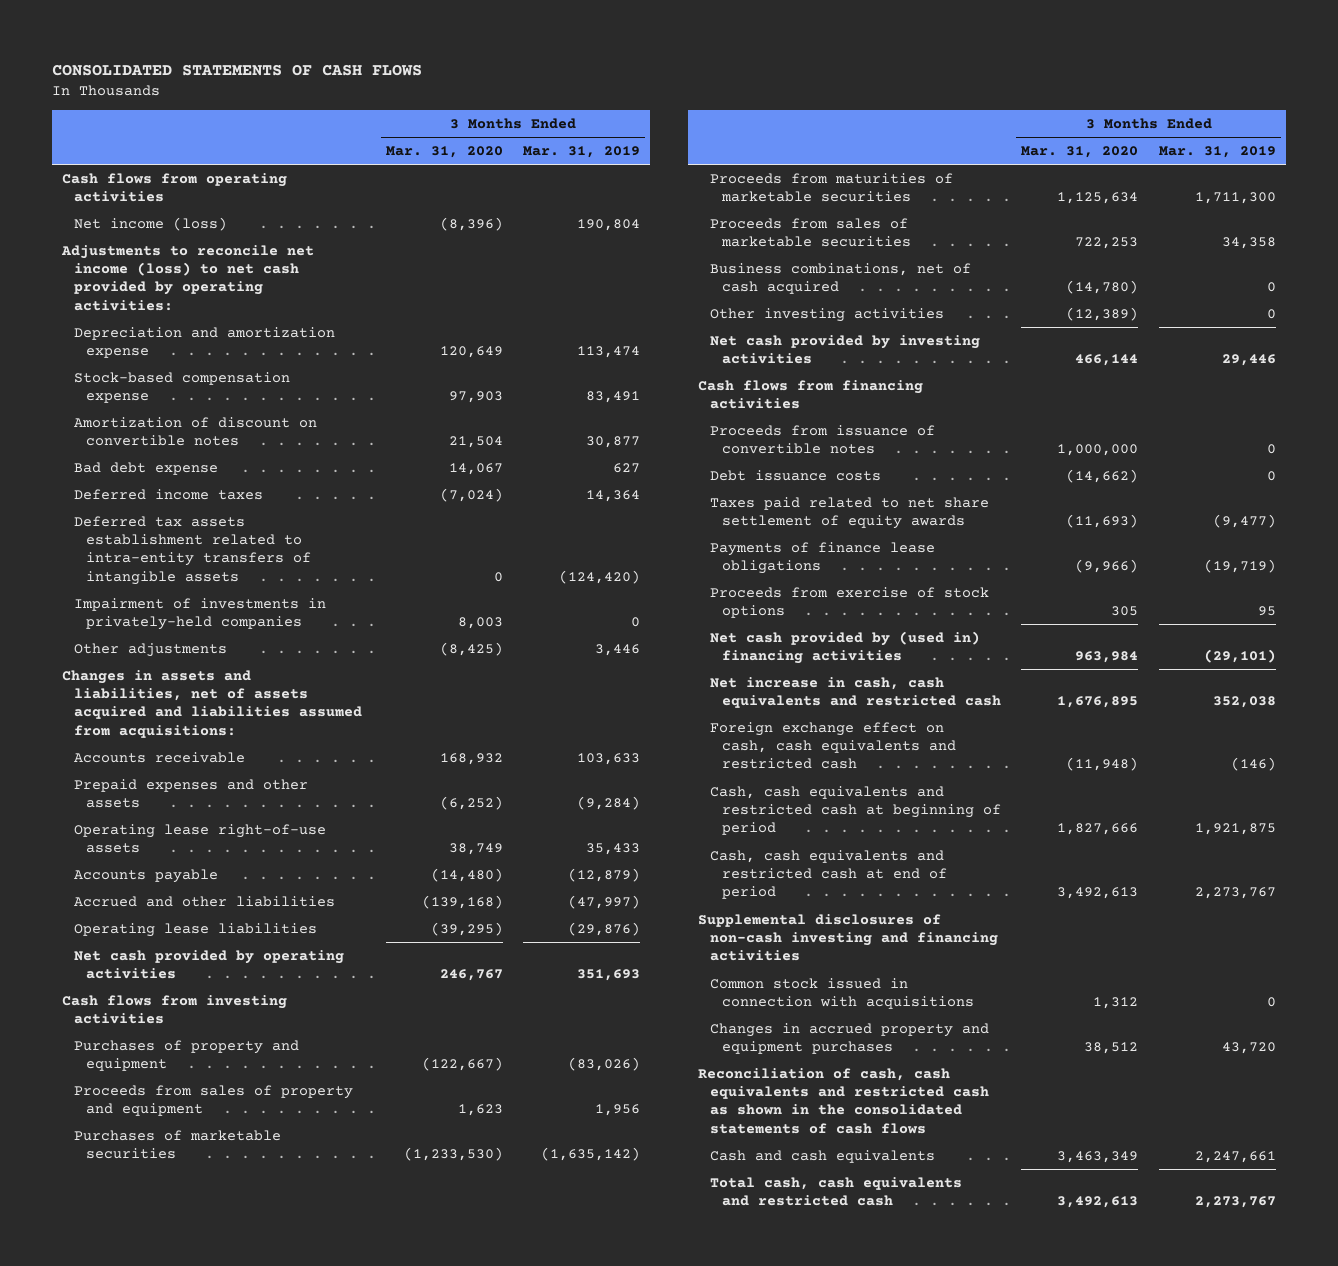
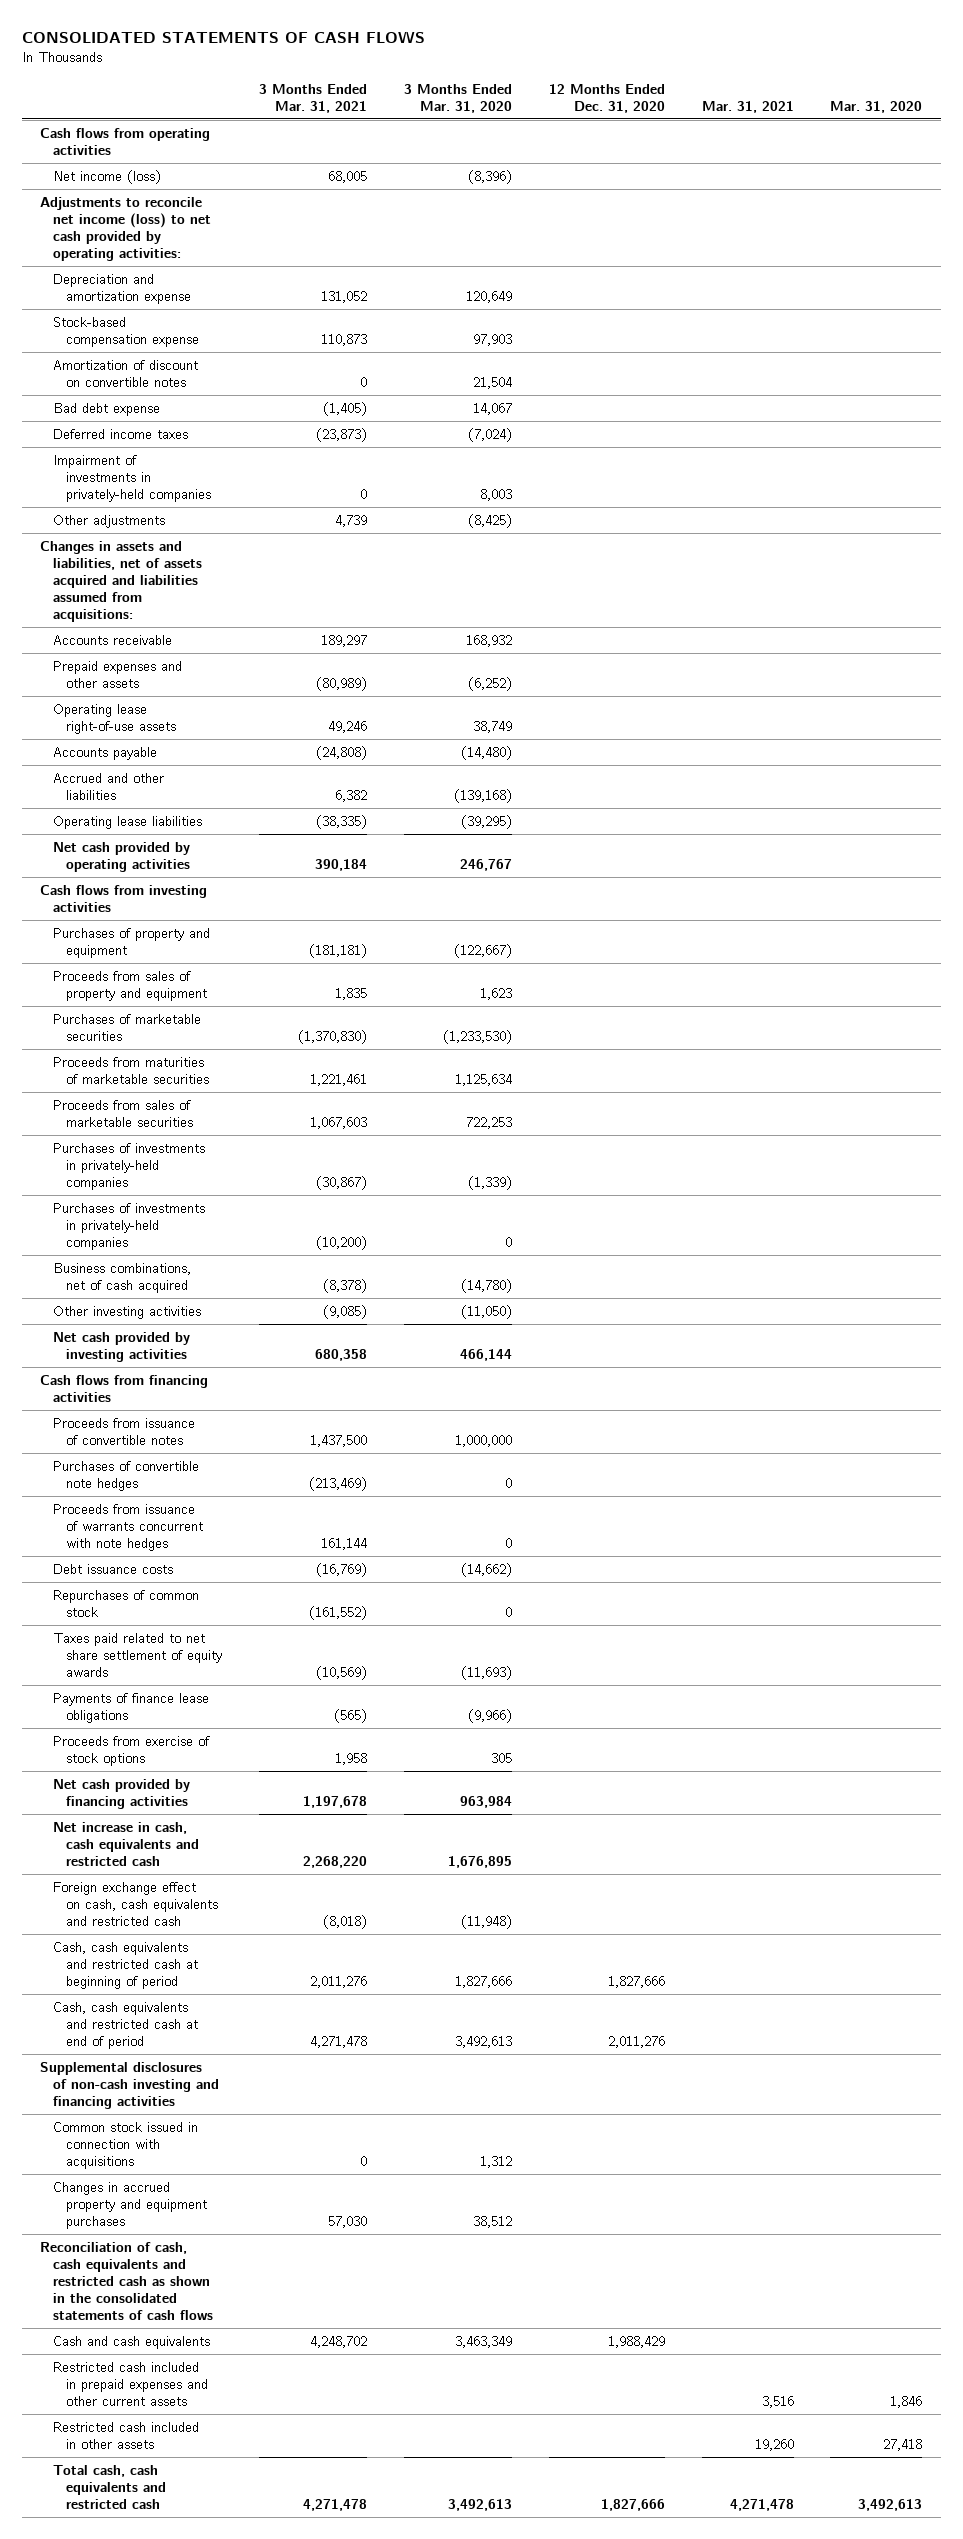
[523,146,641,159] Mar. 31, 2019 -> none
none -> [259,83,368,113] 3 Months Ended Mar. 31, 2021
none -> [548,83,665,113] 12 Months Ended Dec. 31, 2020
none -> [701,100,794,113] Mar. 31, 2021
none -> [830,100,923,113] Mar. 31, 2020
[74,515,312,585] Deferred tax assets establishment related to intra-entity transfers of intangible assets -> none
none -> [53,1142,206,1190] Purchases of investments in privately-held companies
none -> [53,1202,206,1250] Purchases of investments in privately-held companies
[1066,306,1139,321] (12,389) -> [460,1304,512,1319] (11,050)
none -> [53,1460,200,1491] Purchases of convertible note hedges
none -> [53,1503,204,1551] Proceeds from issuance of warrants concurrent with note hedges
none -> [53,1589,200,1617] Repurchases of common stock
[709,630,980,665] Net cash provided by (used in) financing activities -> [53,1778,191,1809] Net cash provided by financing activities
none -> [53,2361,209,2406] Restricted cash included in prepaid expenses and other current assets
none -> [53,2421,200,2449] Restricted cash included in other assets

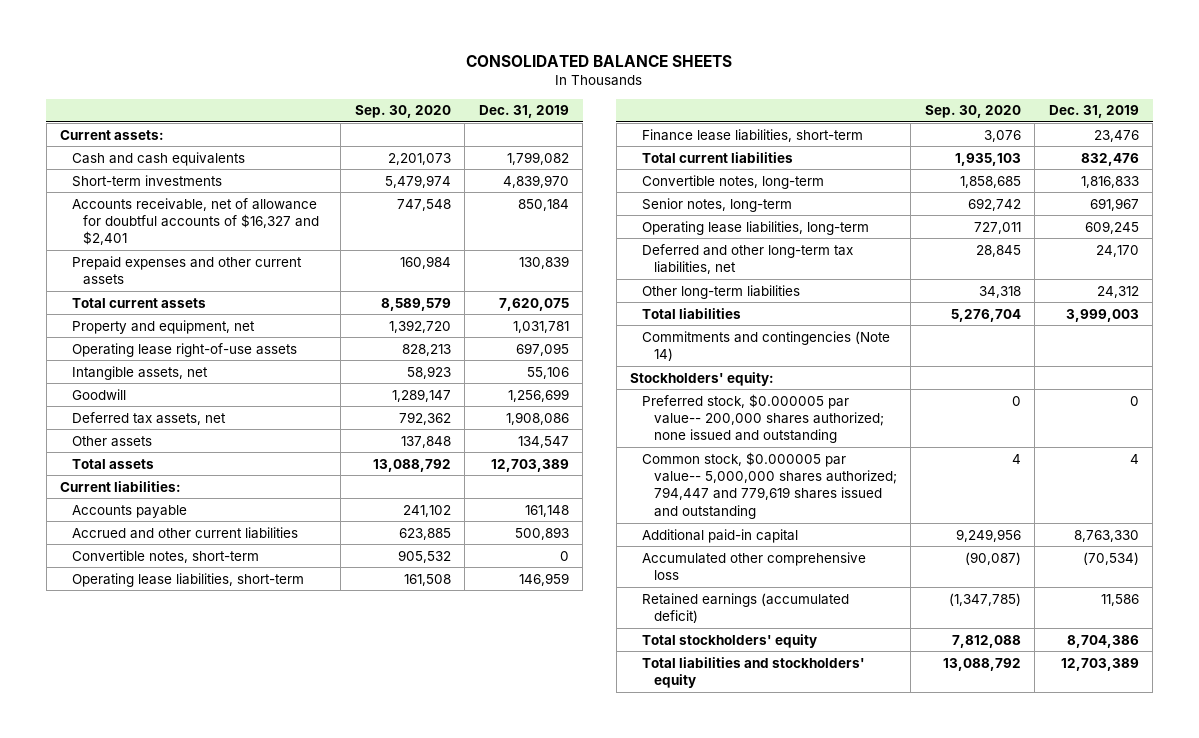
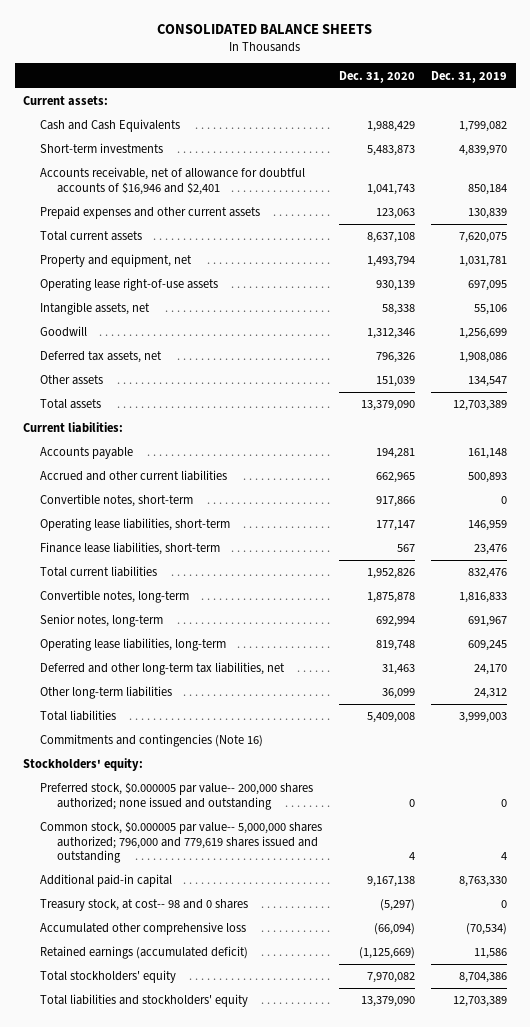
[354,105,451,119] Sep. 30, 2020 -> none
none -> [338,70,415,83] Dec. 31, 2020
[71,151,245,166] Cash and cash equivalents -> [39,119,180,133] Cash and Cash Equivalents
[71,197,320,246] Accounts receivable, net of allowance for doubtful accounts of $16,327 and $2,401 -> [39,167,305,195] Accounts receivable, net of allowance for doubtful accounts of $16,946 and $2,401
[642,330,891,361] Commitments and contingencies (Note 14) -> [39,734,263,748] Commitments and contingencies (Note 16)
[642,451,897,519] Common stock, $0.000005 par value-- 5,000,000 shares authorized; 794,447 and 779,619 shares issued and outstanding -> [39,821,322,864] Common stock, $0.000005 par value-- 5,000,000 shares authorized; 796,000 and 779,619 shares issued and outstanding
none -> [39,899,248,912] Treasury stock, at cost-- 98 and 0 shares

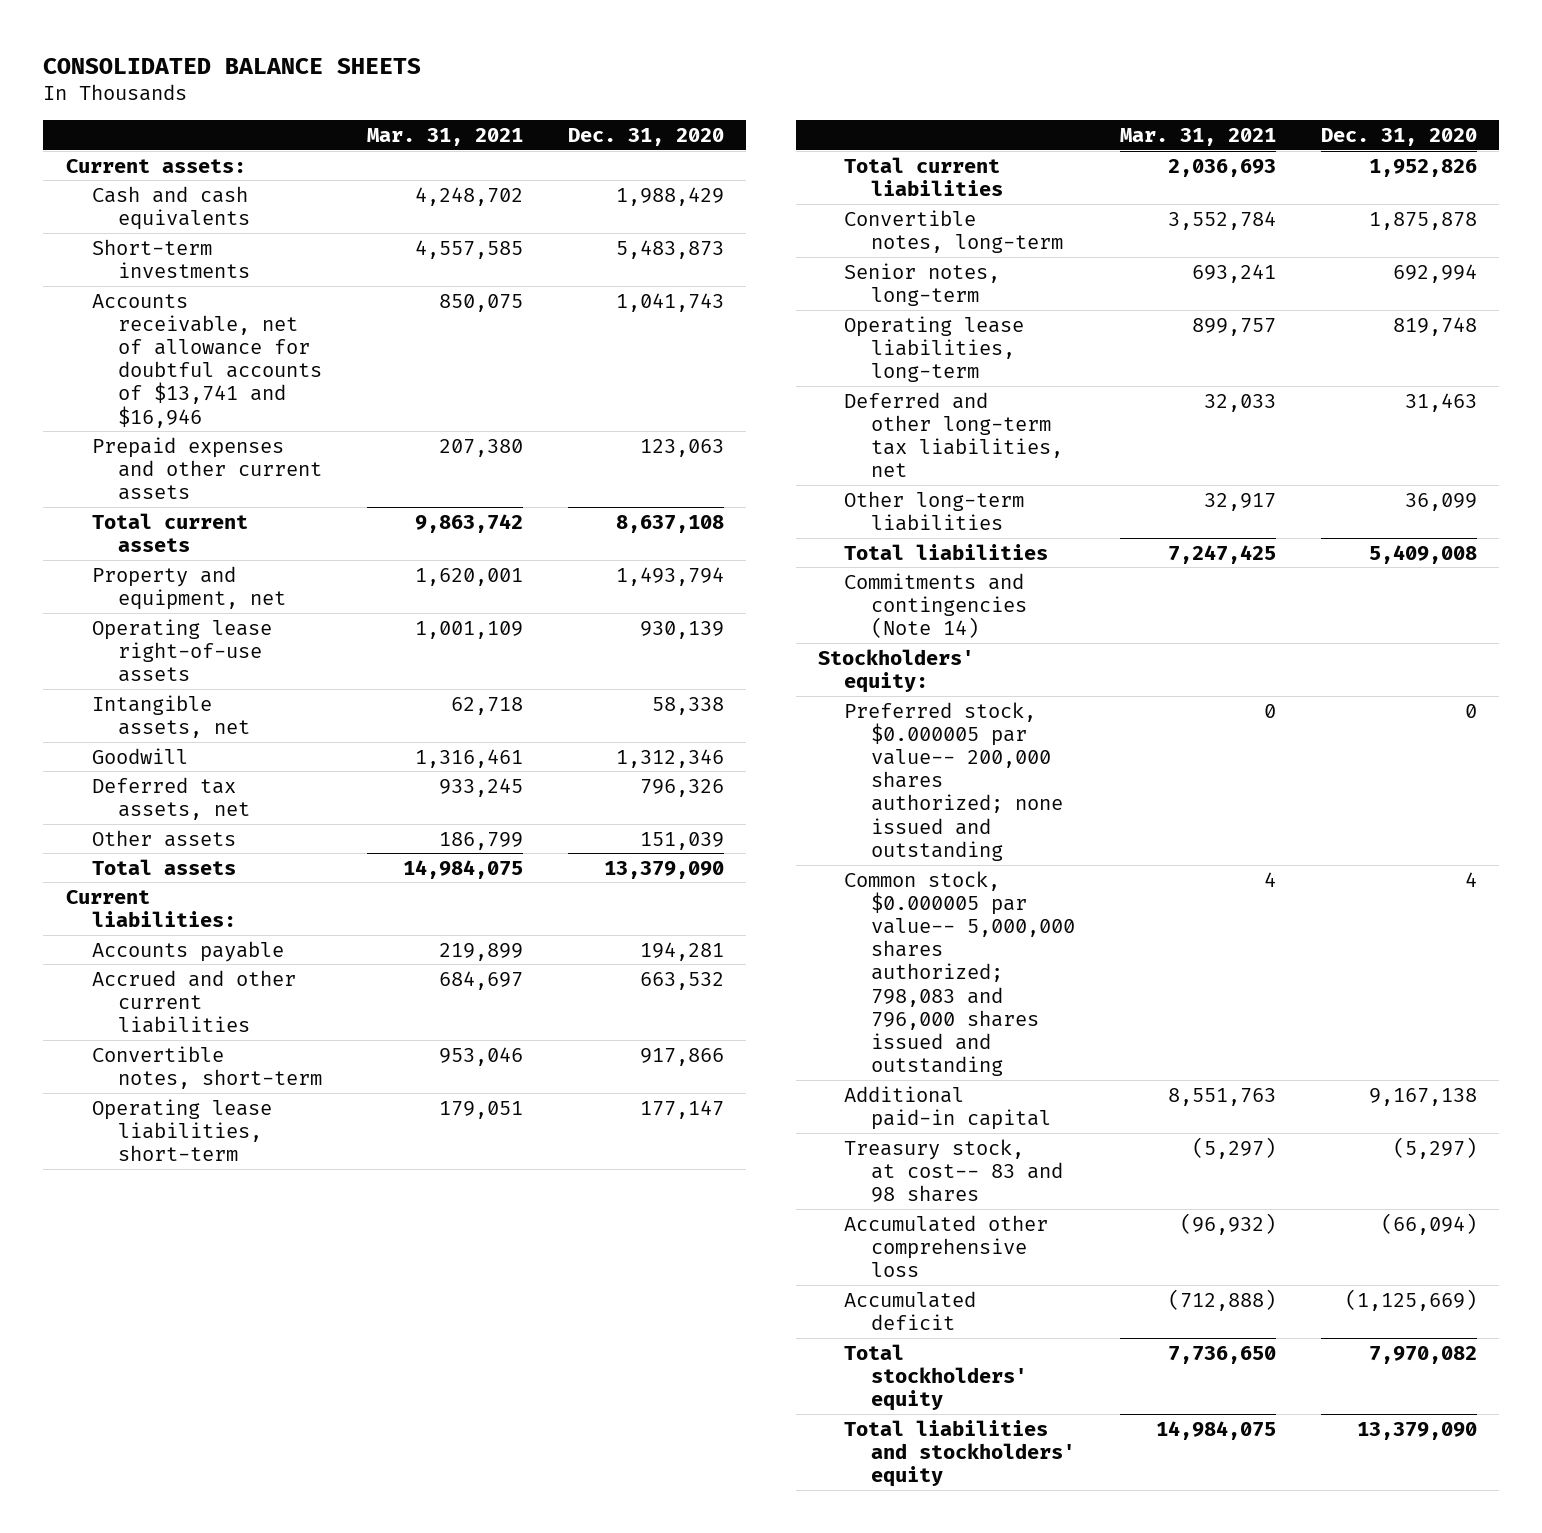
[431,70,508,83] Dec. 31, 2019 -> none
none -> [366,127,523,146] Mar. 31, 2021
[39,119,180,133] Cash and Cash Equivalents -> [91,185,250,230] Cash and cash equivalents
[39,167,305,195] Accounts receivable, net of allowance for doubtful accounts of $16,946 and $2,401 -> [91,293,322,428] Accounts receivable, net of allowance for doubtful accounts of $13,741 and $16,946
[375,472,415,484] 662,965 -> [639,971,724,990] 663,532
[39,542,220,556] Finance lease liabilities, short-term -> none
[39,734,263,748] Commitments and contingencies (Note 16) -> [844,572,1027,639] Commitments and contingencies (Note 14)
[39,821,322,864] Common stock, $0.000005 par value-- 5,000,000 shares authorized; 796,000 and 779,619 shares issued and outstanding -> [844,870,1075,1077] Common stock, $0.000005 par value-- 5,000,000 shares authorized; 798,083 and 796,000 shares issued and outstanding
[39,899,248,912] Treasury stock, at cost-- 98 and 0 shares -> [844,1138,1063,1203] Treasury stock, at cost-- 83 and 98 shares
[39,946,248,960] Retained earnings (accumulated deficit) -> [844,1290,977,1330] Accumulated deficit

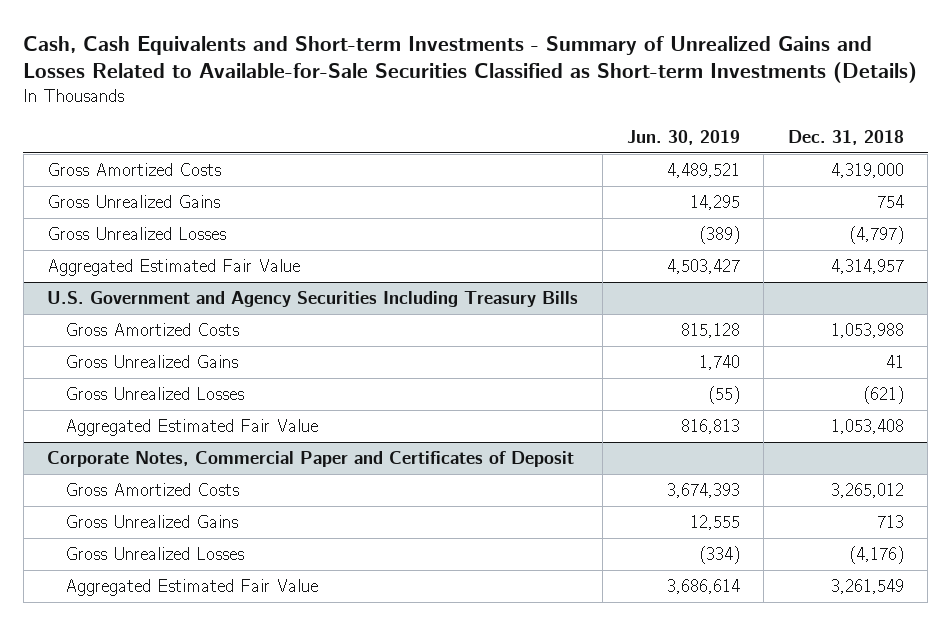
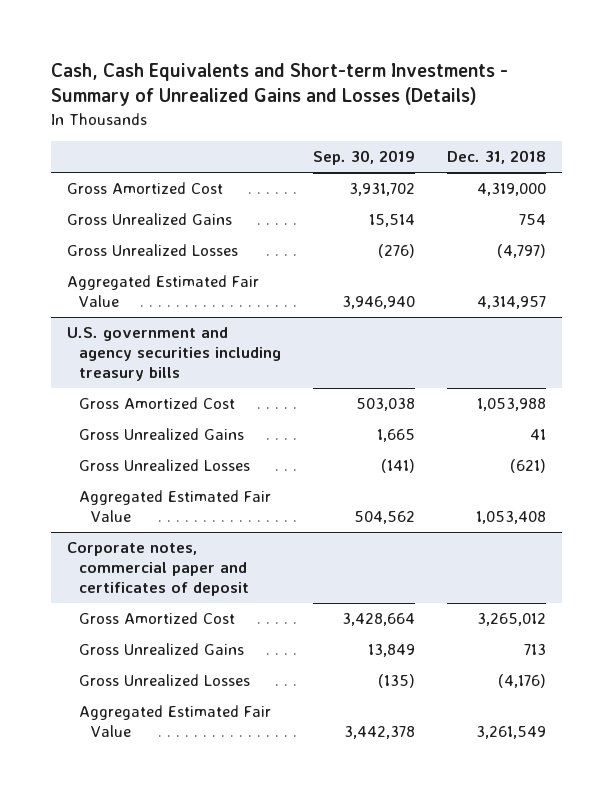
[23,35,918,84] Cash, Cash Equivalents and Short-term Investments - Summary of Unrealized Gains and Losses Related to Available-for-Sale Securities Classified as Short-term Investments (Details) -> [51,62,509,107] Cash, Cash Equivalents and Short-term Investments - Summary of Unrealized Gains and Losses (Details)
[626,129,740,145] Jun. 30, 2019 -> none
none -> [312,150,415,166] Sep. 30, 2019
[47,163,222,177] Gross Amortized Costs -> [67,182,224,195] Gross Amortized Cost
[47,291,579,308] U.S. Government and Agency Securities Including Treasury Bills -> [67,327,281,382] U.S. government and agency securities including treasury bills
[64,323,239,337] Gross Amortized Costs -> [78,397,235,410] Gross Amortized Cost
[47,451,575,468] Corporate Notes, Commercial Paper and Certificates of Deposit -> [67,542,249,597] Corporate notes, commercial paper and certificates of deposit
[64,483,239,497] Gross Amortized Costs -> [78,612,235,625] Gross Amortized Cost

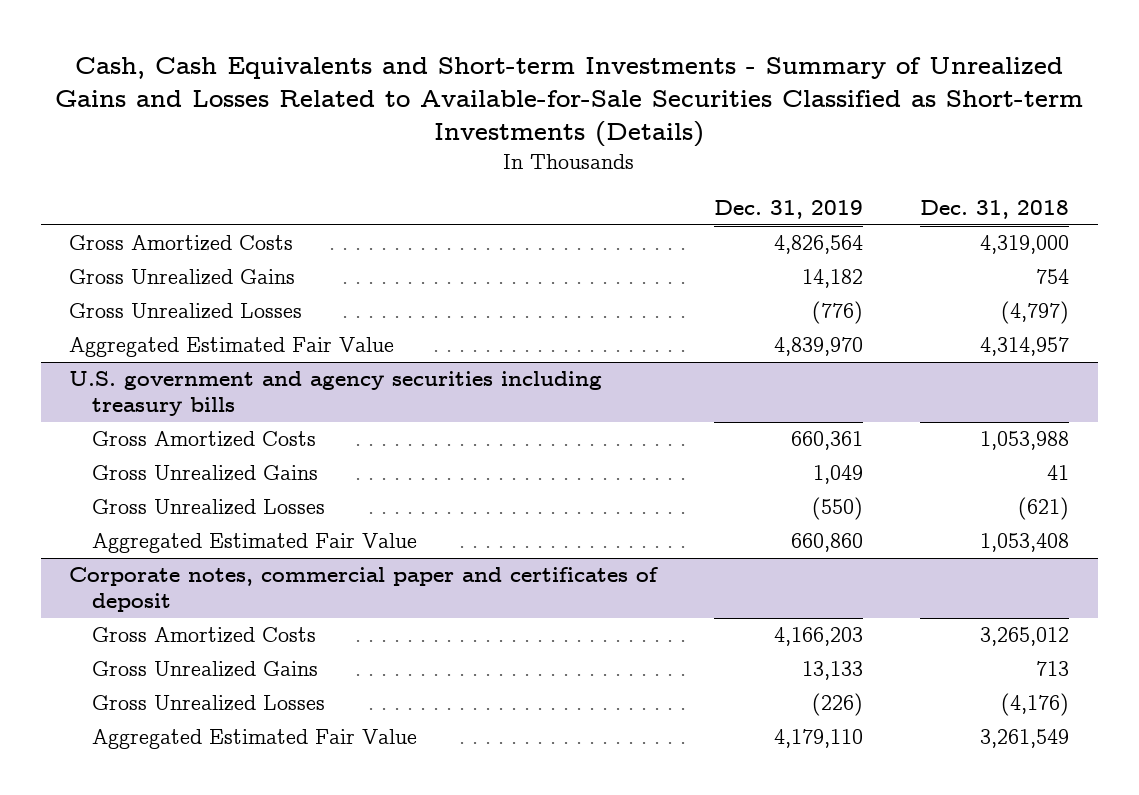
[51,62,509,107] Cash, Cash Equivalents and Short-term Investments - Summary of Unrealized Gains and Losses (Details) -> [55,57,1084,148] Cash, Cash Equivalents and Short-term Investments - Summary of Unrealized Gains and Losses Related to Available-for-Sale Securities Classified as Short-term Investments (Details)
[312,150,415,166] Sep. 30, 2019 -> none
none -> [714,199,864,219] Dec. 31, 2019
[67,182,224,195] Gross Amortized Cost -> [69,235,294,252] Gross Amortized Costs
[78,397,235,410] Gross Amortized Cost -> [91,431,316,448] Gross Amortized Costs
[78,612,235,625] Gross Amortized Cost -> [91,627,316,644] Gross Amortized Costs

